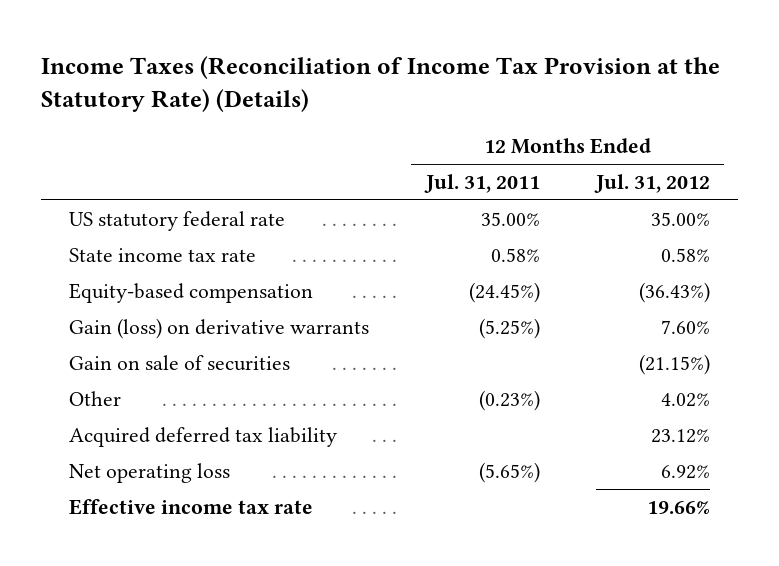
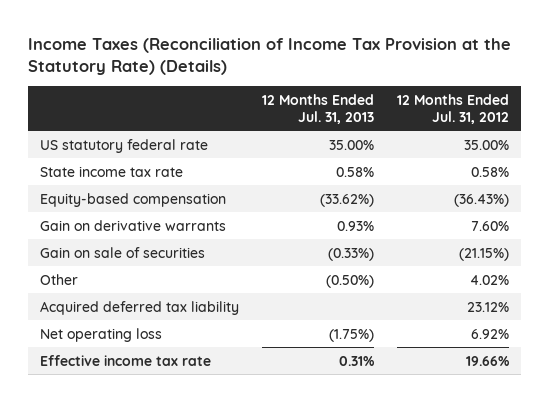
[423,174,540,194] Jul. 31, 2011 -> none
none -> [261,93,374,124] 12 Months Ended Jul. 31, 2013
[68,317,369,339] Gain (loss) on derivative warrants -> [39,219,226,231] Gain on derivative warrants

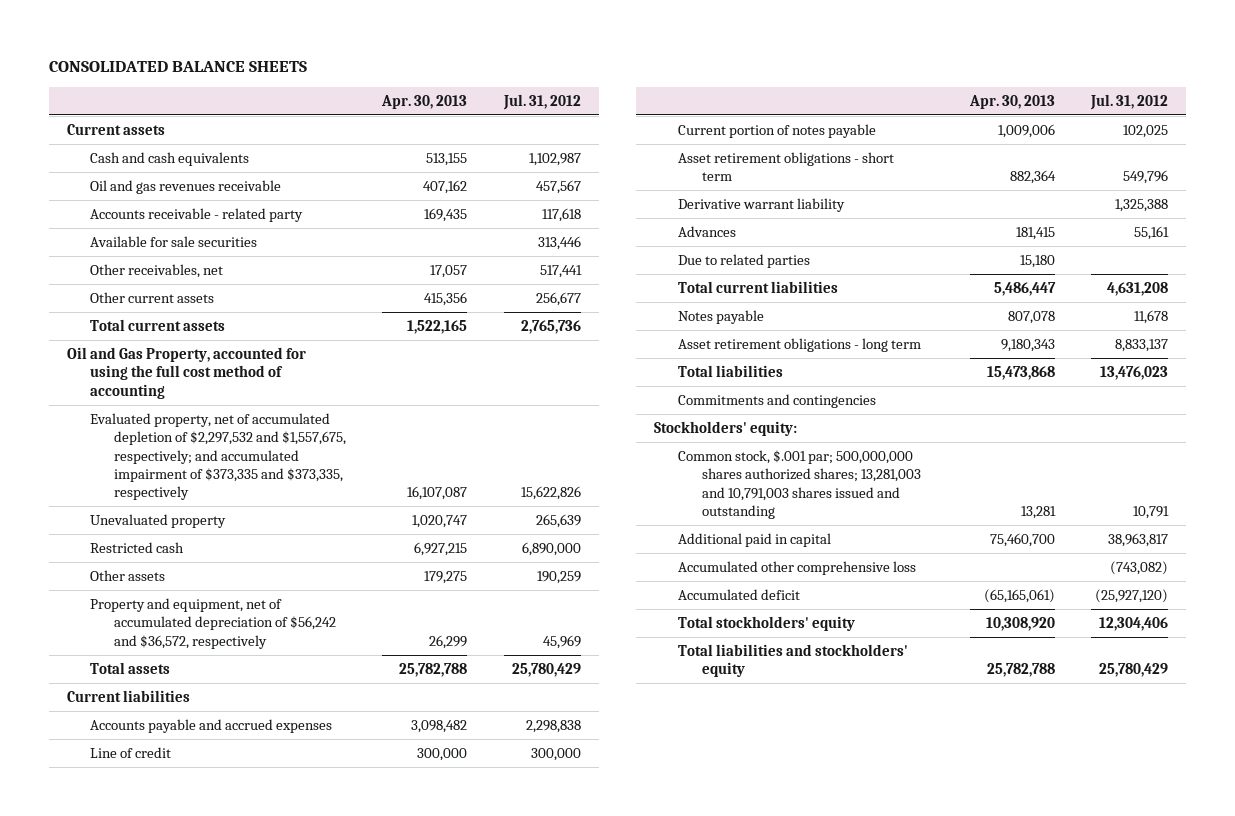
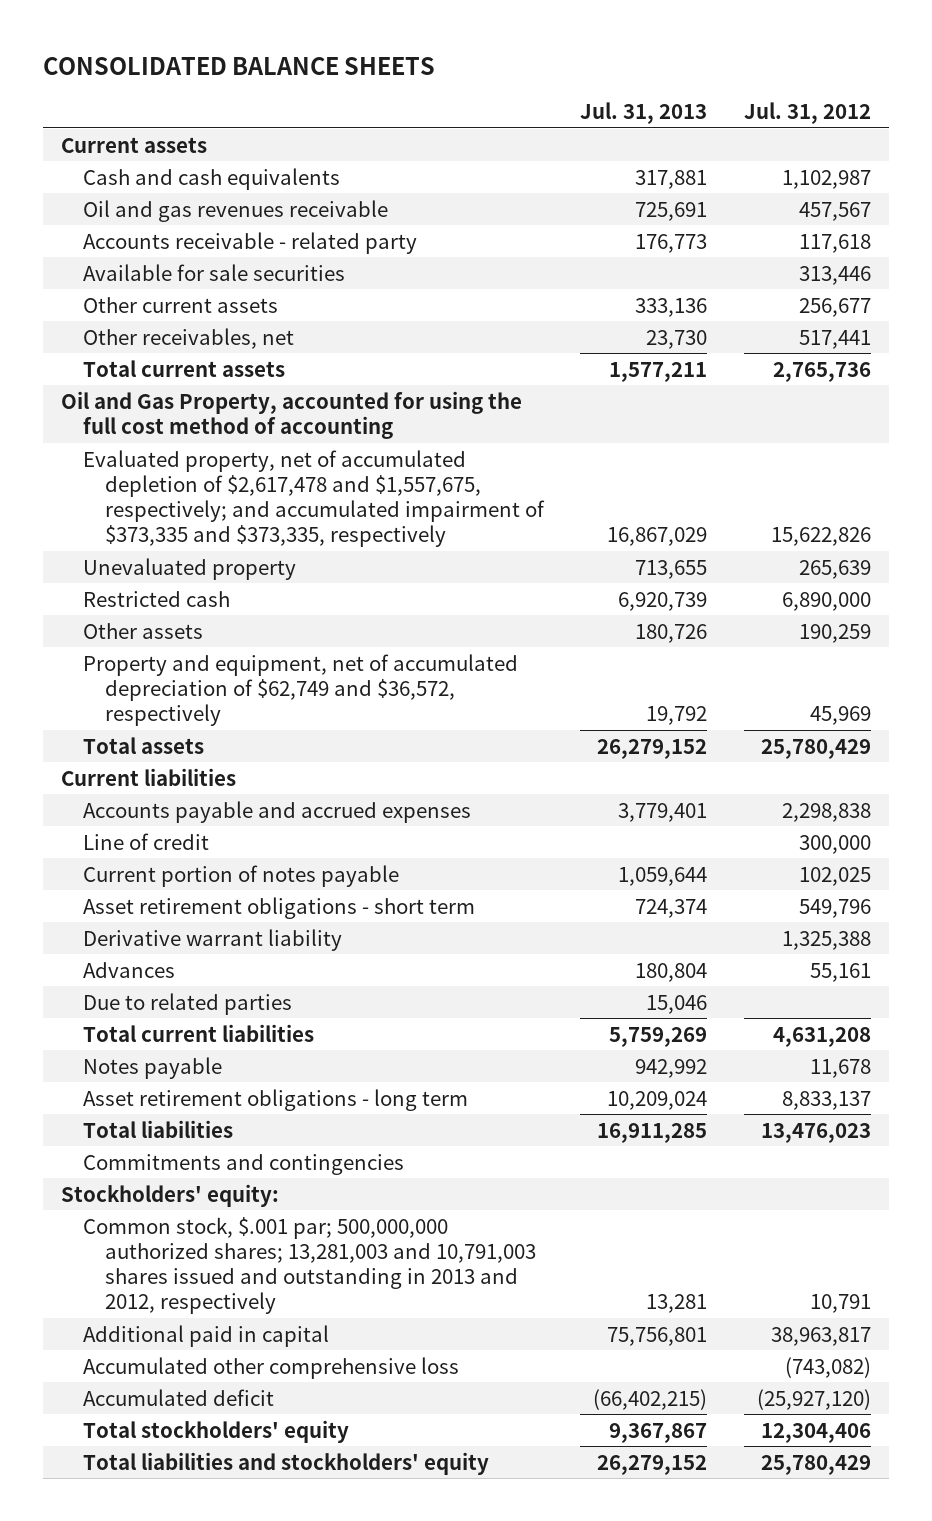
[381,94,468,109] Apr. 30, 2013 -> none
none -> [580,102,708,125] Jul. 31, 2013
[90,264,224,279] Other receivables, net -> [83,327,295,349] Other receivables, net
[90,413,347,501] Evaluated property, net of accumulated depletion of $2,297,532 and $1,557,675, respectively; and accumulated impairment of $373,335 and $373,335, respectively -> [83,449,546,548] Evaluated property, net of accumulated depletion of $2,617,478 and $1,557,675, respectively; and accumulated impairment of $373,335 and $373,335, respectively
[90,598,337,649] Property and equipment, net of accumulated depreciation of $56,242 and $36,572, respectively -> [83,653,519,727] Property and equipment, net of accumulated depreciation of $62,749 and $36,572, respectively
[677,450,921,519] Common stock, $.001 par; 500,000,000 shares authorized shares; 13,281,003 and 10,791,003 shares issued and outstanding -> [83,1216,537,1315] Common stock, $.001 par; 500,000,000 authorized shares; 13,281,003 and 10,791,003 shares issued and outstanding in 2013 and 2012, respectively

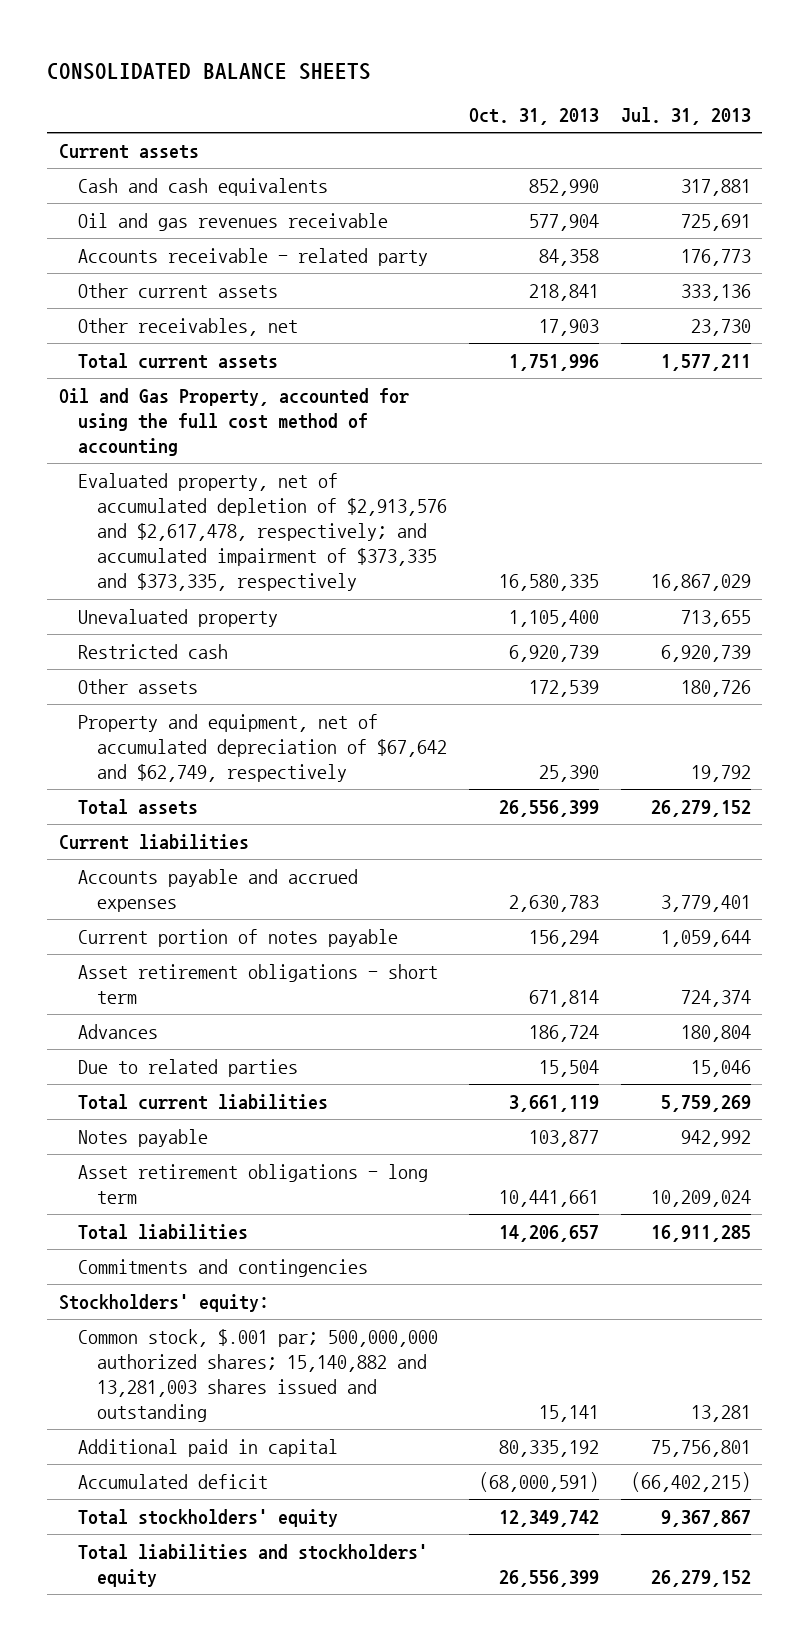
[743,102,871,125] Jul. 31, 2012 -> none
none -> [469,108,600,126] Oct. 31, 2013
[83,263,346,281] Available for sale securities -> none
[83,449,546,548] Evaluated property, net of accumulated depletion of $2,617,478 and $1,557,675, respectively; and accumulated impairment of $373,335 and $373,335, respectively -> [77,472,447,592] Evaluated property, net of accumulated depletion of $2,913,576 and $2,617,478, respectively; and accumulated impairment of $373,335 and $373,335, respectively
[83,653,519,727] Property and equipment, net of accumulated depreciation of $62,749 and $36,572, respectively -> [77,713,447,783] Property and equipment, net of accumulated depreciation of $67,642 and $62,749, respectively
[83,832,210,850] Line of credit -> none
[83,928,343,951] Derivative warrant liability -> none
[83,1216,537,1315] Common stock, $.001 par; 500,000,000 authorized shares; 13,281,003 and 10,791,003 shares issued and outstanding in 2013 and 2012, respectively -> [77,1328,438,1423] Common stock, $.001 par; 500,000,000 authorized shares; 15,140,882 and 13,281,003 shares issued and outstanding
[83,1356,460,1379] Accumulated other comprehensive loss -> none

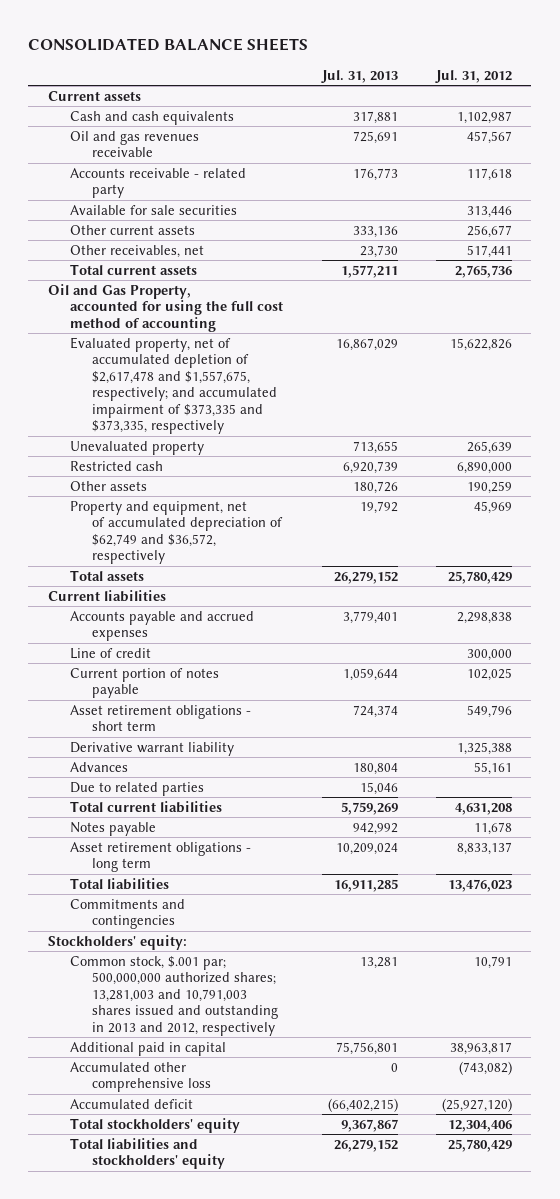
[469,108,600,126] Oct. 31, 2013 -> none
none -> [435,69,513,83] Jul. 31, 2012
none -> [70,204,238,215] Available for sale securities
[77,472,447,592] Evaluated property, net of accumulated depletion of $2,913,576 and $2,617,478, respectively; and accumulated impairment of $373,335 and $373,335, respectively -> [70,336,278,435] Evaluated property, net of accumulated depletion of $2,617,478 and $1,557,675, respectively; and accumulated impairment of $373,335 and $373,335, respectively
[77,713,447,783] Property and equipment, net of accumulated depreciation of $67,642 and $62,749, respectively -> [70,500,284,565] Property and equipment, net of accumulated depreciation of $62,749 and $36,572, respectively
none -> [70,647,152,659] Line of credit
none -> [70,741,235,756] Derivative warrant liability
[77,1328,438,1423] Common stock, $.001 par; 500,000,000 authorized shares; 15,140,882 and 13,281,003 shares issued and outstanding -> [70,955,279,1036] Common stock, $.001 par; 500,000,000 authorized shares; 13,281,003 and 10,791,003 shares issued and outstanding in 2013 and 2012, respectively
none -> [70,1061,212,1093] Accumulated other comprehensive loss

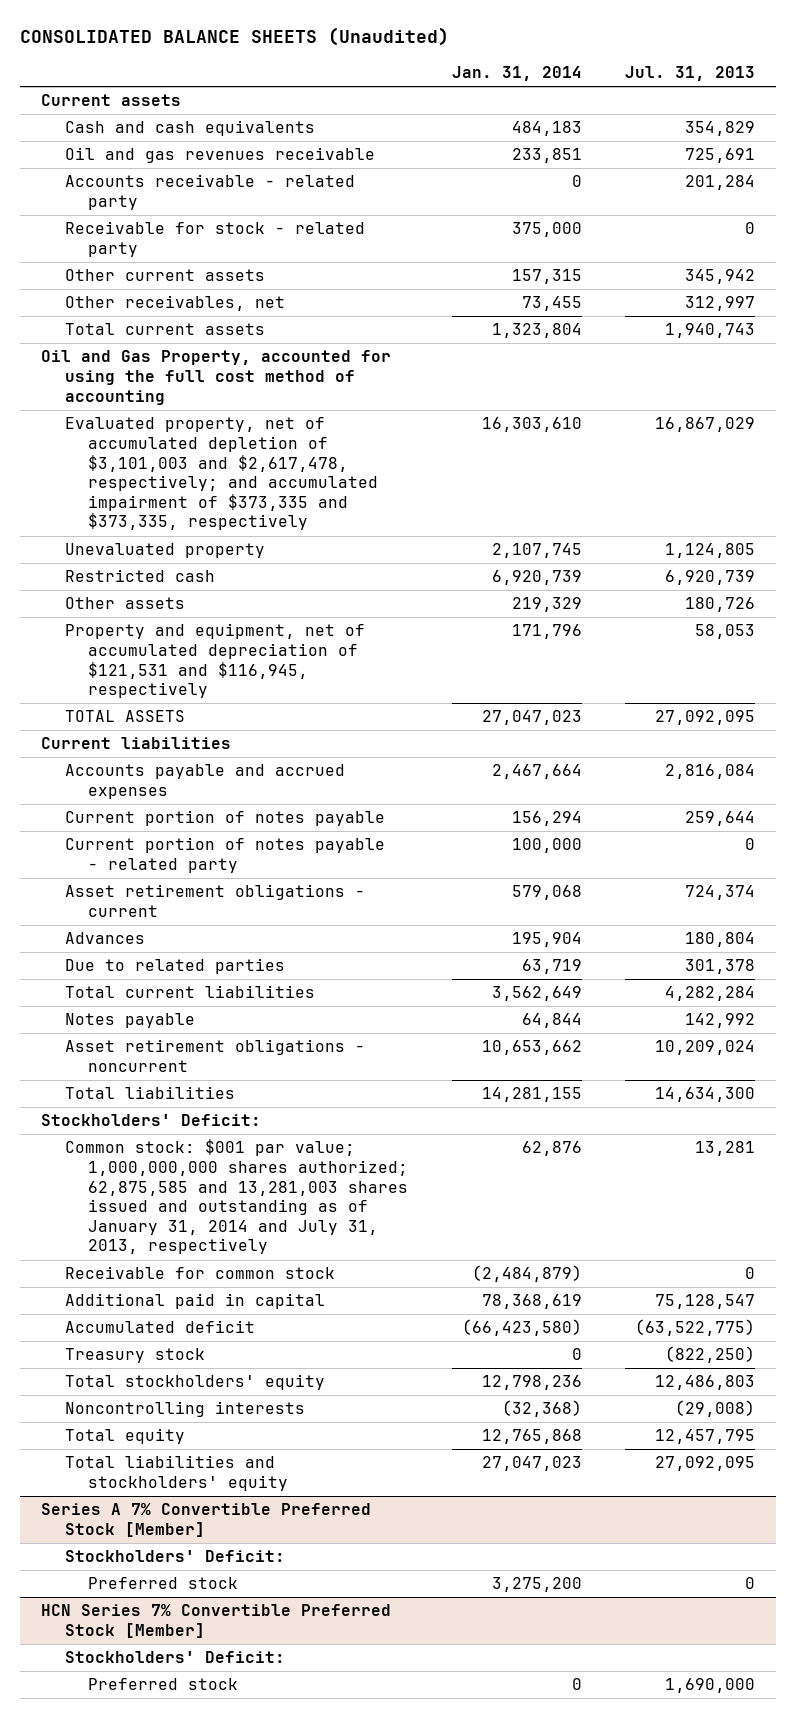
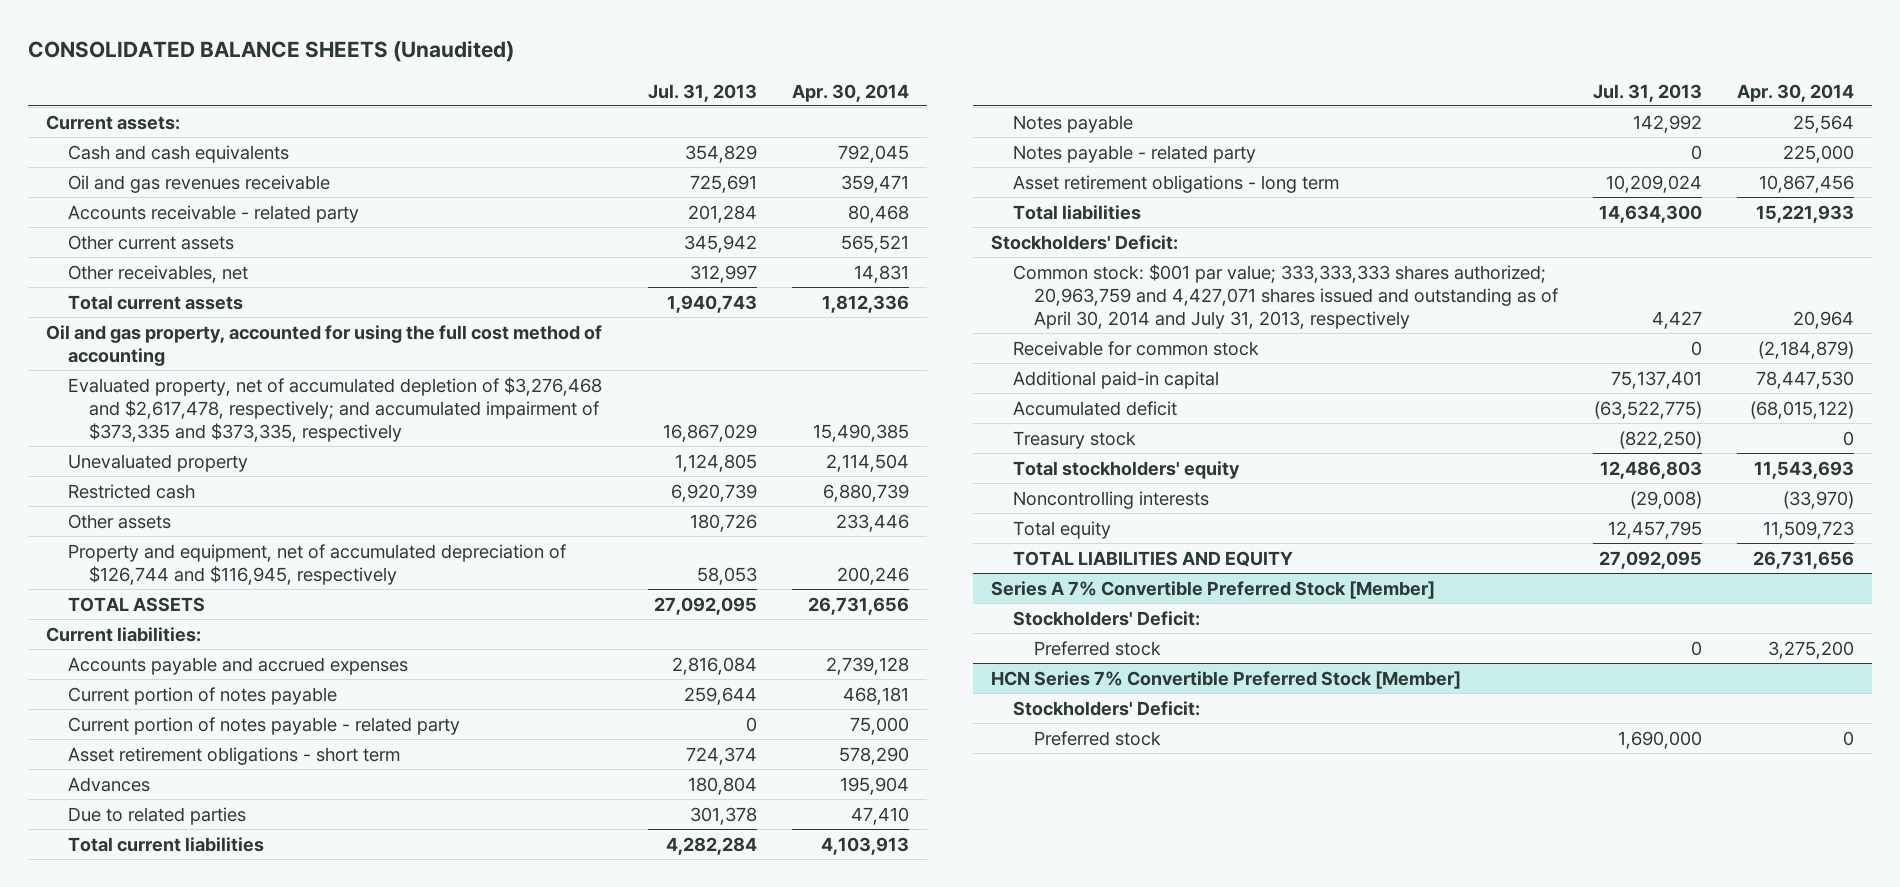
[451,66,582,82] Jan. 31, 2014 -> none
none -> [792,83,910,102] Apr. 30, 2014
[41,94,182,107] Current assets -> [45,114,180,130] Current assets:
[64,221,365,257] Receivable for stock - related party -> none
[41,350,392,405] Oil and Gas Property, accounted for using the full cost method of accounting -> [45,324,602,366] Oil and gas property, accounted for using the full cost method of accounting
[64,417,379,531] Evaluated property, net of accumulated depletion of $3,101,003 and $2,617,478, respectively; and accumulated impairment of $373,335 and $373,335, respectively -> [67,376,602,443] Evaluated property, net of accumulated depletion of $3,276,468 and $2,617,478, respectively; and accumulated impairment of $373,335 and $373,335, respectively
[64,623,365,699] Property and equipment, net of accumulated depreciation of $121,531 and $116,945, respectively -> [67,543,566,585] Property and equipment, net of accumulated depreciation of $126,744 and $116,945, respectively
[41,737,232,750] Current liabilities -> [45,626,201,642] Current liabilities:
[64,884,365,917] Asset retirement obligations - current -> [67,746,400,765] Asset retirement obligations - short term
none -> [1012,144,1256,163] Notes payable - related party
[64,1039,365,1072] Asset retirement obligations - noncurrent -> [1012,174,1339,193] Asset retirement obligations - long term
[64,1139,409,1255] Common stock: $001 par value; 1,000,000,000 shares authorized; 62,875,585 and 13,281,003 shares issued and outstanding as of January 31, 2014 and July 31, 2013, respectively -> [1012,263,1559,330] Common stock: $001 par value; 333,333,333 shares authorized; 20,963,759 and 4,427,071 shares issued and outstanding as of April 30, 2014 and July 31, 2013, respectively
[694,1141,755,1157] 13,281 -> [1652,311,1703,330] 4,427
[64,1293,325,1310] Additional paid in capital -> [1012,370,1219,389] Additional paid-in capital
[654,1294,755,1310] 75,128,547 -> [1611,370,1703,389] 75,137,401
[64,1455,289,1491] Total liabilities and stockholders' equity -> [1012,550,1293,567] TOTAL LIABILITIES AND EQUITY

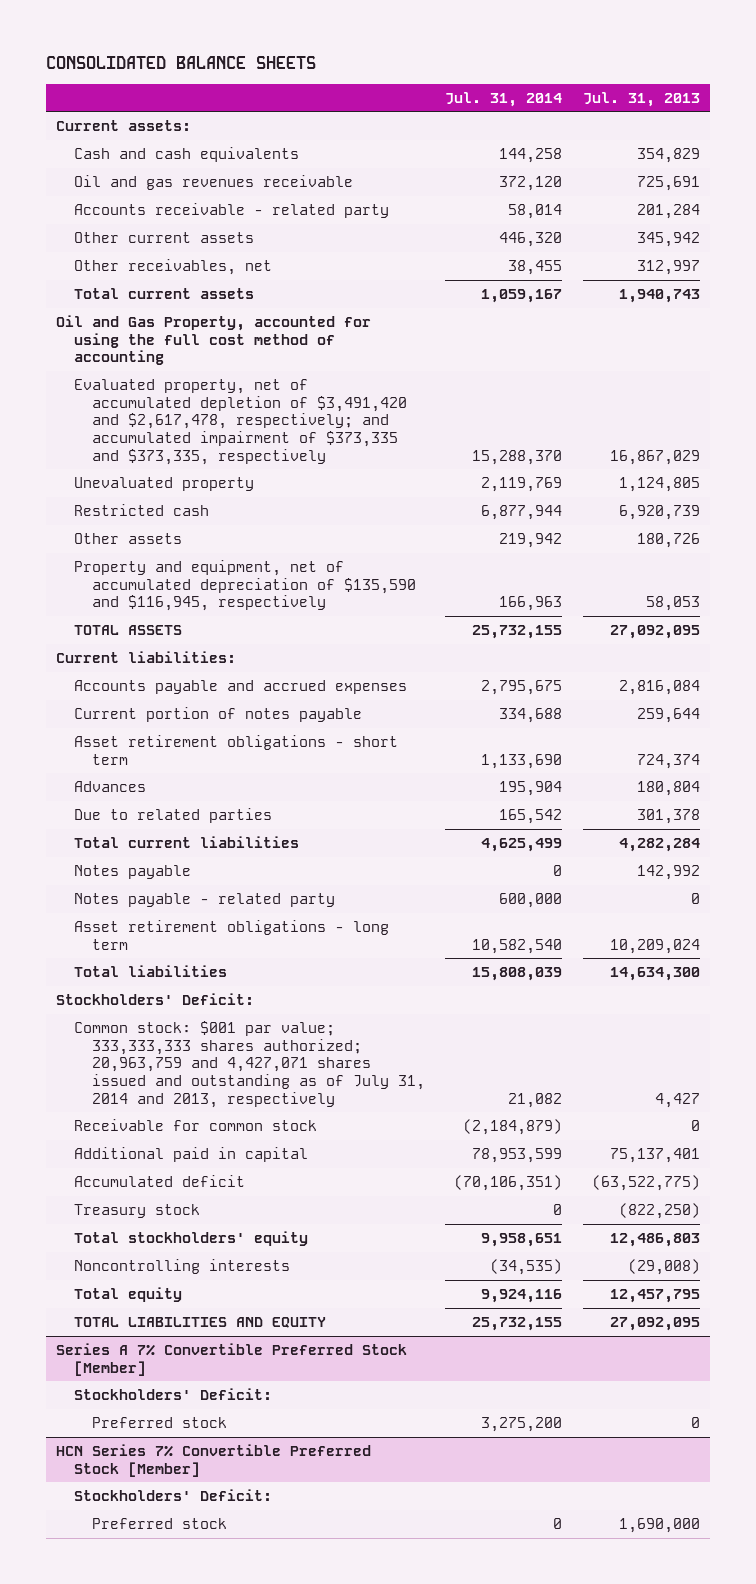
[28,40,515,63] CONSOLIDATED BALANCE SHEETS (Unaudited) -> [45,55,316,69] CONSOLIDATED BALANCE SHEETS
[792,83,910,102] Apr. 30, 2014 -> none
none -> [445,91,563,107] Jul. 31, 2014
[45,324,602,366] Oil and gas property, accounted for using the full cost method of accounting -> [56,315,372,366] Oil and Gas Property, accounted for using the full cost method of accounting
[67,376,602,443] Evaluated property, net of accumulated depletion of $3,276,468 and $2,617,478, respectively; and accumulated impairment of $373,335 and $373,335, respectively -> [73,379,407,465] Evaluated property, net of accumulated depletion of $3,491,420 and $2,617,478, respectively; and accumulated impairment of $373,335 and $373,335, respectively
[67,543,566,585] Property and equipment, net of accumulated depreciation of $126,744 and $116,945, respectively -> [73,560,416,612] Property and equipment, net of accumulated depreciation of $135,590 and $116,945, respectively
[67,716,460,735] Current portion of notes payable - related party -> none
[1012,263,1559,330] Common stock: $001 par value; 333,333,333 shares authorized; 20,963,759 and 4,427,071 shares issued and outstanding as of April 30, 2014 and July 31, 2013, respectively -> [73,1021,425,1108] Common stock: $001 par value; 333,333,333 shares authorized; 20,963,759 and 4,427,071 shares issued and outstanding as of July 31, 2014 and 2013, respectively
[1012,370,1219,389] Additional paid-in capital -> [73,1147,308,1163] Additional paid in capital

